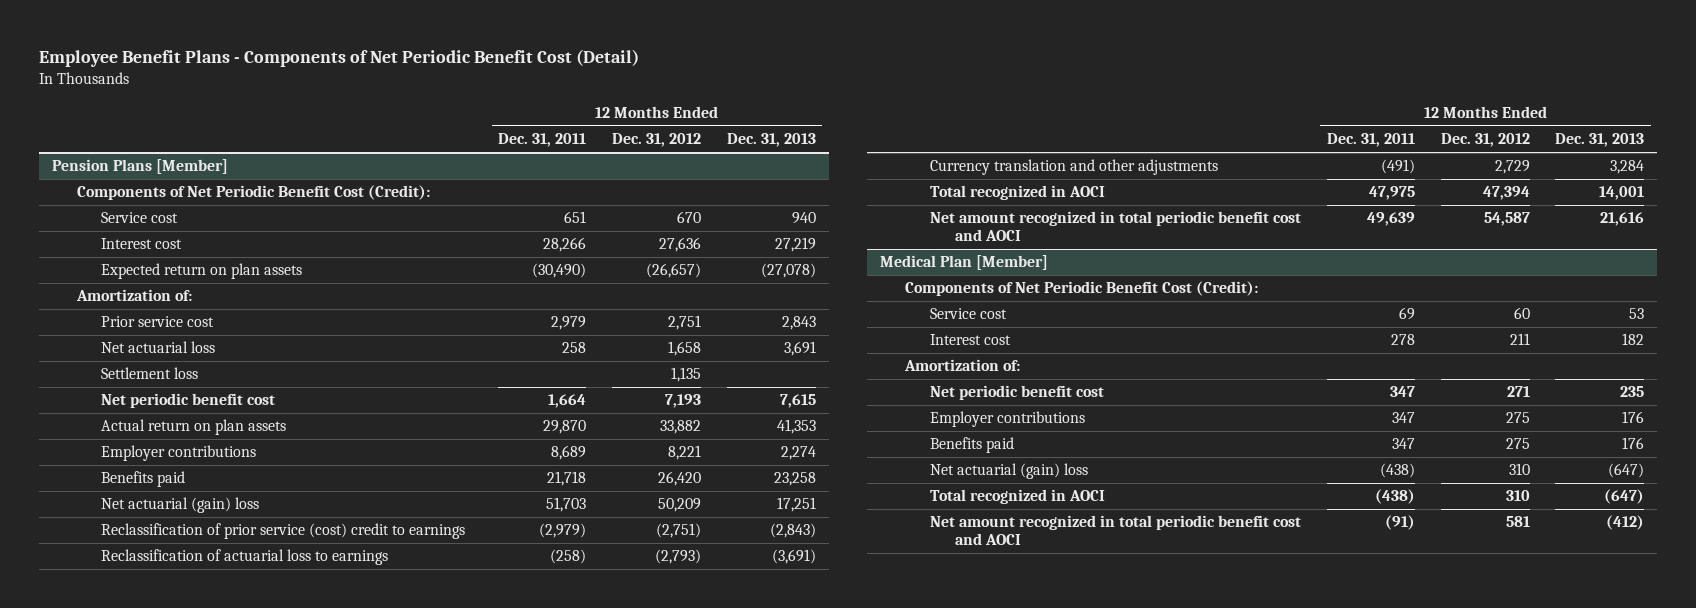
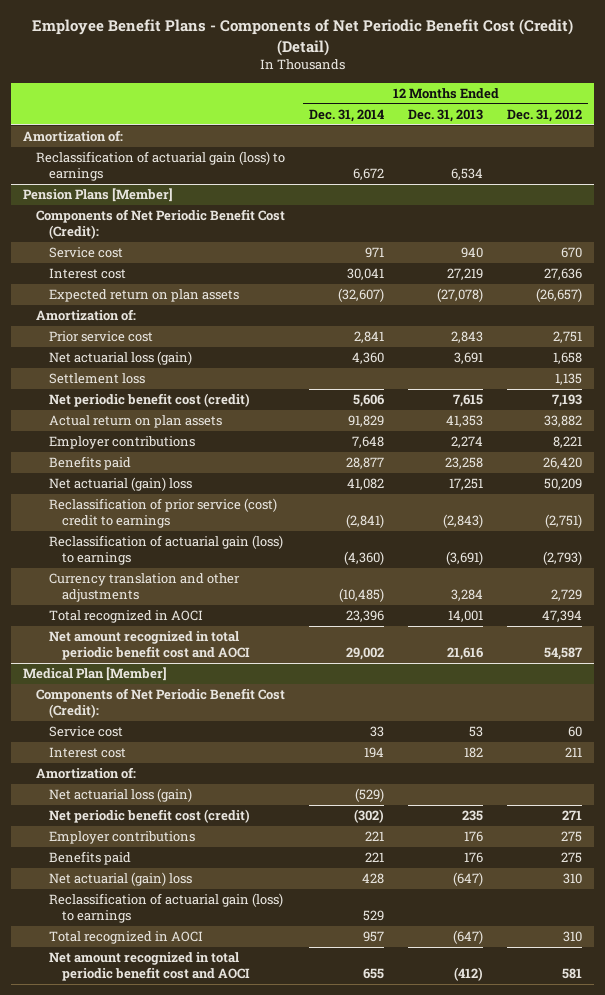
[39,49,640,68] Employee Benefit Plans - Components of Net Periodic Benefit Cost (Detail) -> [31,19,573,56] Employee Benefit Plans - Components of Net Periodic Benefit Cost (Credit) (Detail)
[498,133,587,148] Dec. 31, 2011 -> none
none -> [309,108,385,122] Dec. 31, 2014
none -> [22,130,123,143] Amortization of:
none -> [36,151,286,182] Reclassification of actuarial gain (loss) to earnings
[101,341,216,354] Net actuarial loss -> [49,351,193,366] Net actuarial loss (gain)
[101,393,276,409] Net periodic benefit cost -> [49,393,251,408] Net periodic benefit cost (credit)
[101,549,389,566] Reclassification of actuarial loss to earnings -> [49,535,284,566] Reclassification of actuarial gain (loss) to earnings
none -> [49,788,193,803] Net actuarial loss (gain)
[929,385,1104,401] Net periodic benefit cost -> [49,809,251,824] Net periodic benefit cost (credit)
none -> [49,893,284,924] Reclassification of actuarial gain (loss) to earnings

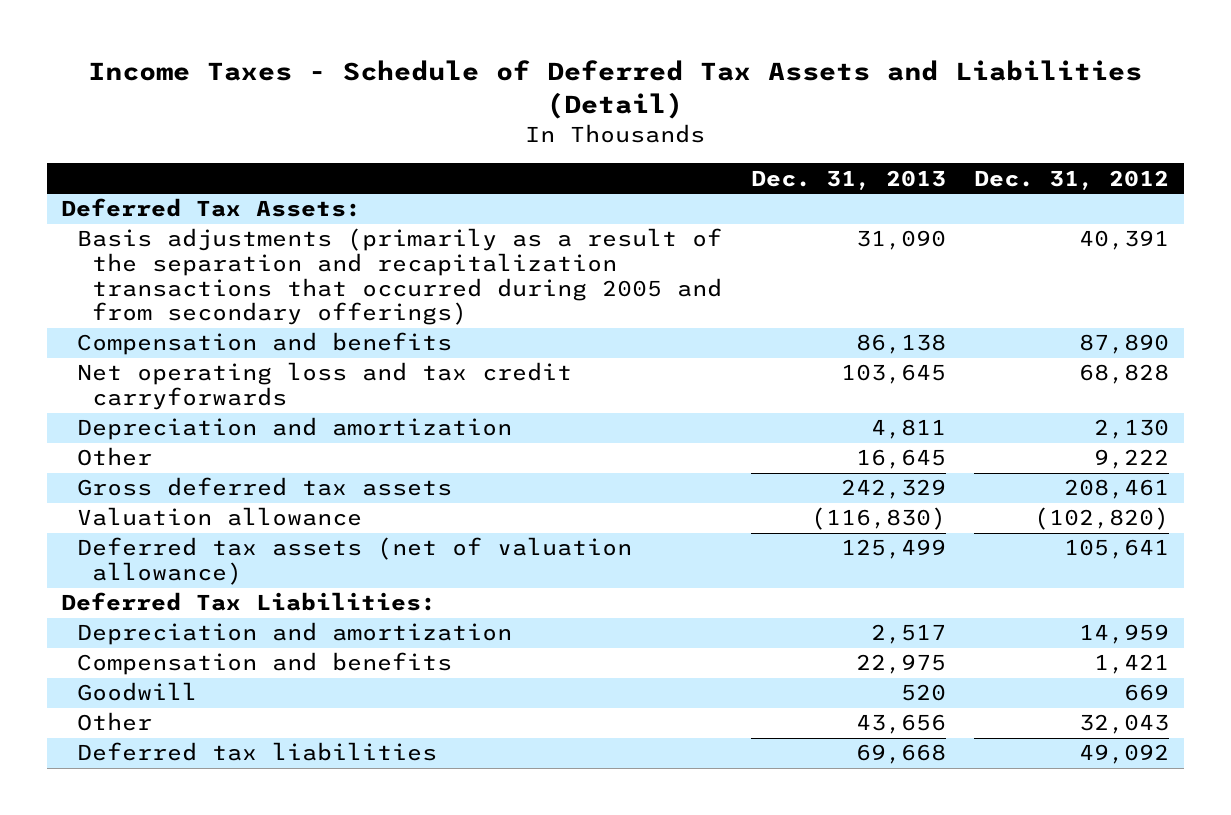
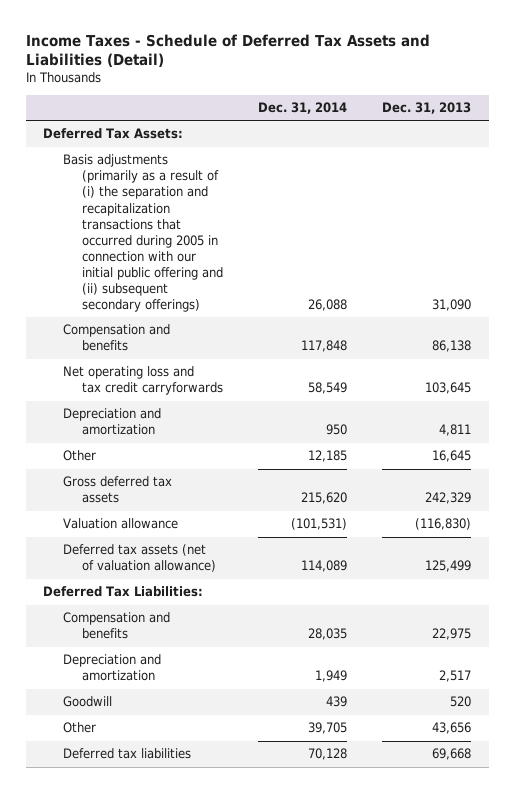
[974,169,1170,190] Dec. 31, 2012 -> none
none -> [258,102,348,115] Dec. 31, 2014
[76,228,723,326] Basis adjustments (primarily as a result of the separation and recapitalization transactions that occurred during 2005 and from secondary offerings) -> [62,154,224,312] Basis adjustments (primarily as a result of (i) the separation and recapitalization transactions that occurred during 2005 in connection with our initial public offering and (ii) subsequent secondary offerings)
[76,622,512,646] Depreciation and amortization -> [62,654,161,682] Depreciation and amortization

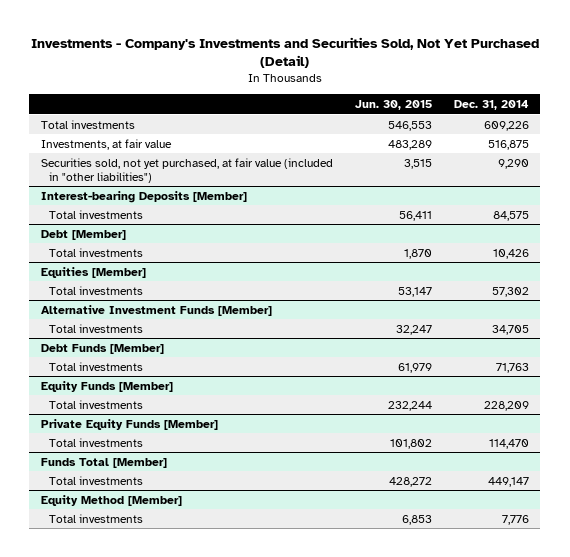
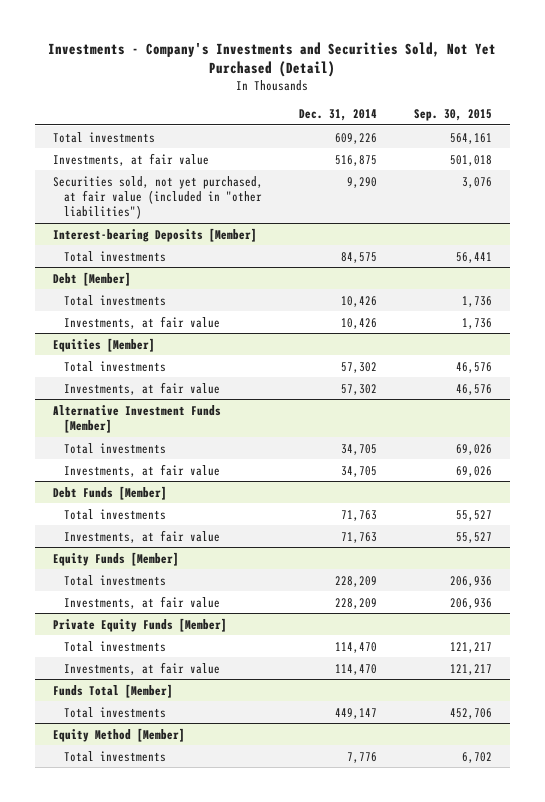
[354,99,432,110] Jun. 30, 2015 -> none
none -> [413,108,492,121] Sep. 30, 2015
none -> [64,315,221,329] Investments, at fair value
none -> [64,381,221,395] Investments, at fair value
none -> [64,463,221,477] Investments, at fair value
none -> [64,529,221,543] Investments, at fair value
none -> [64,595,221,609] Investments, at fair value
none -> [64,661,221,675] Investments, at fair value

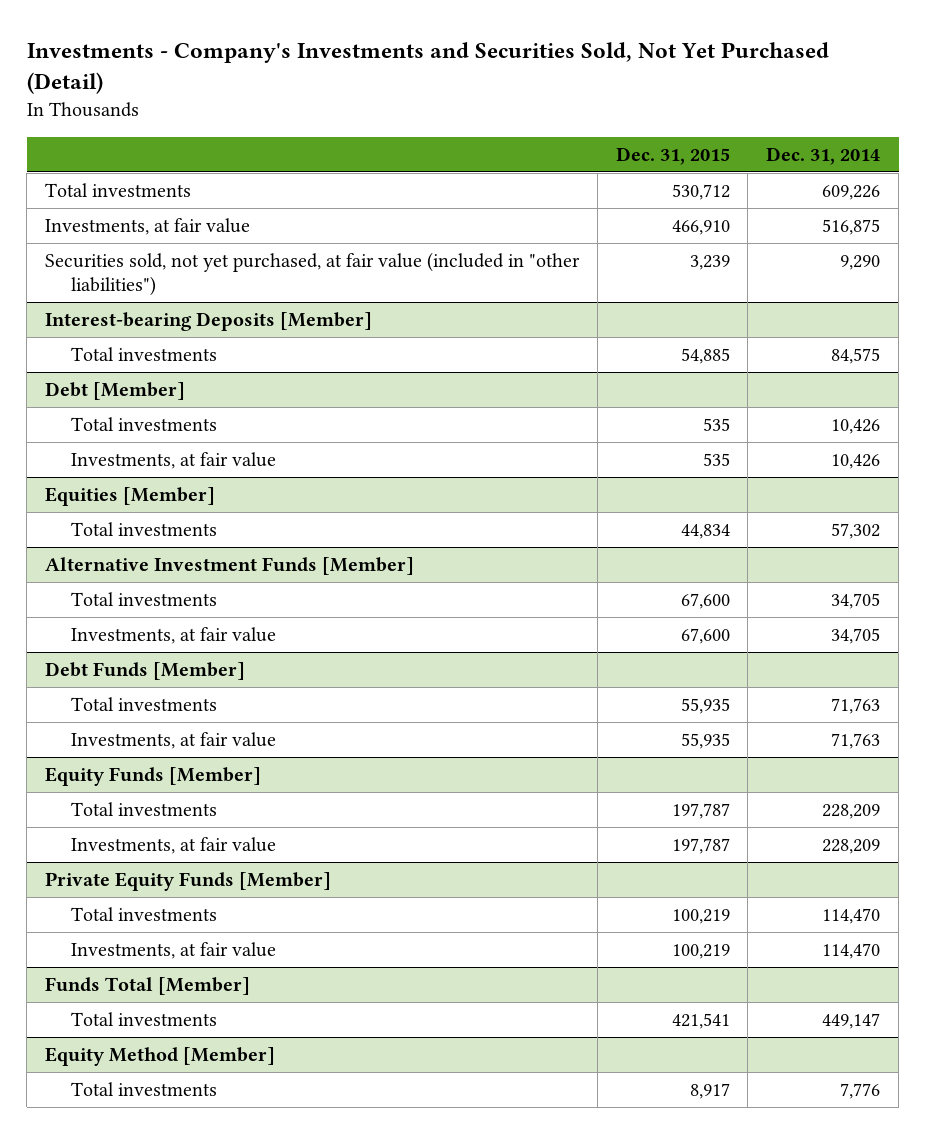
[413,108,492,121] Sep. 30, 2015 -> none
none -> [615,146,730,165] Dec. 31, 2015
[64,381,221,395] Investments, at fair value -> none

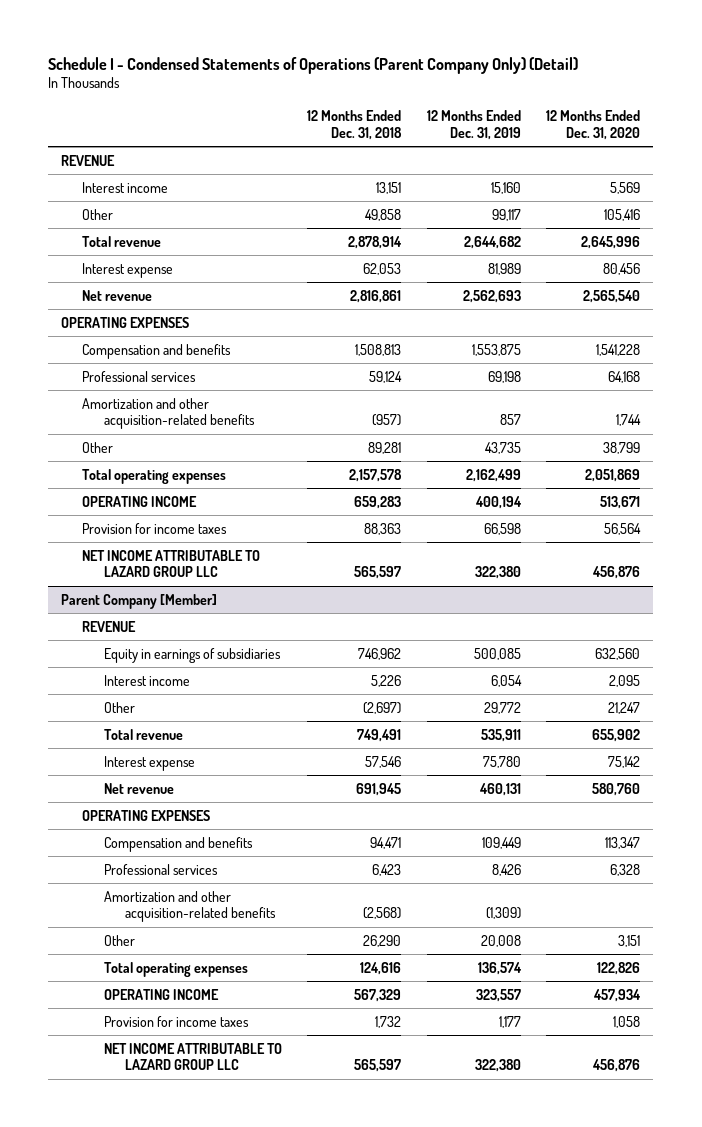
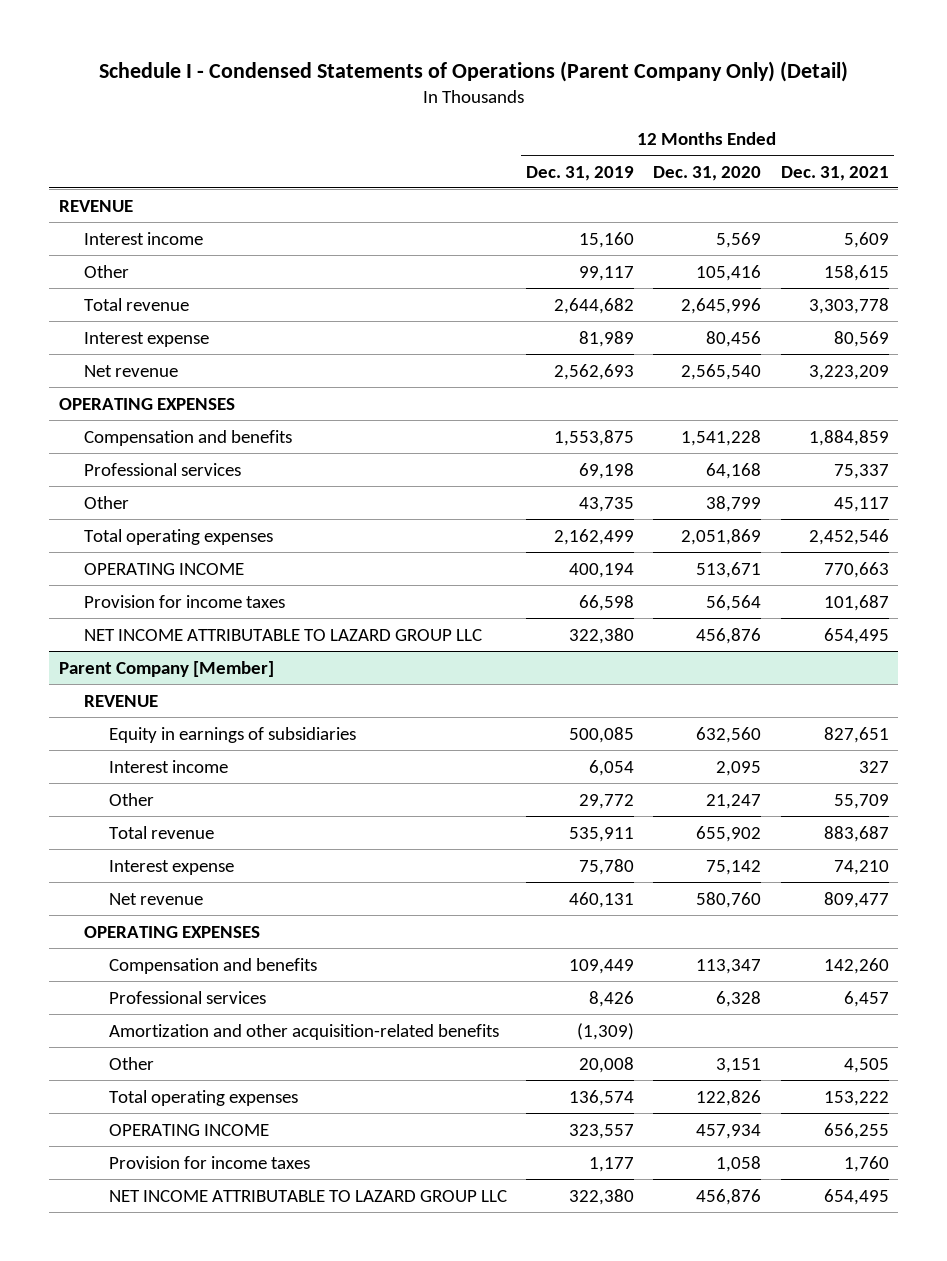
[307,110,403,140] 12 Months Ended Dec. 31, 2018 -> none
none -> [780,165,889,181] Dec. 31, 2021
[82,397,255,430] Amortization and other acquisition-related benefits -> none

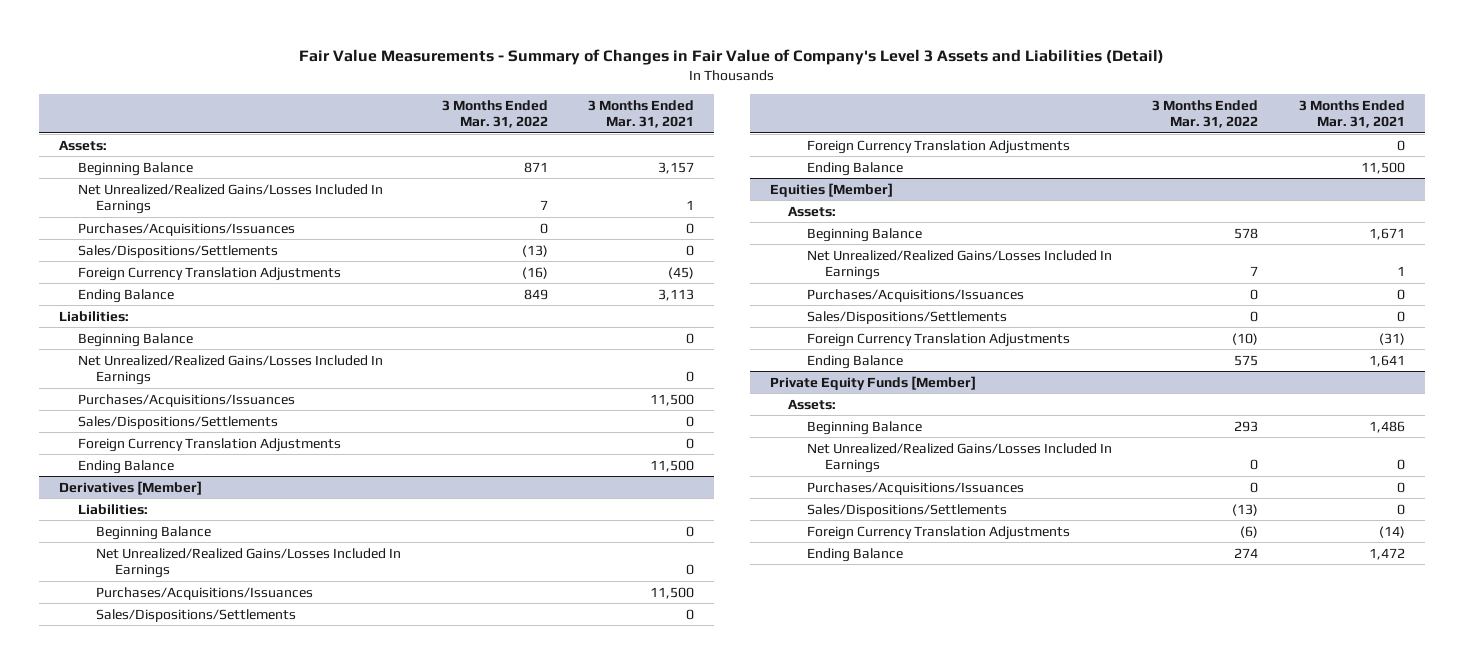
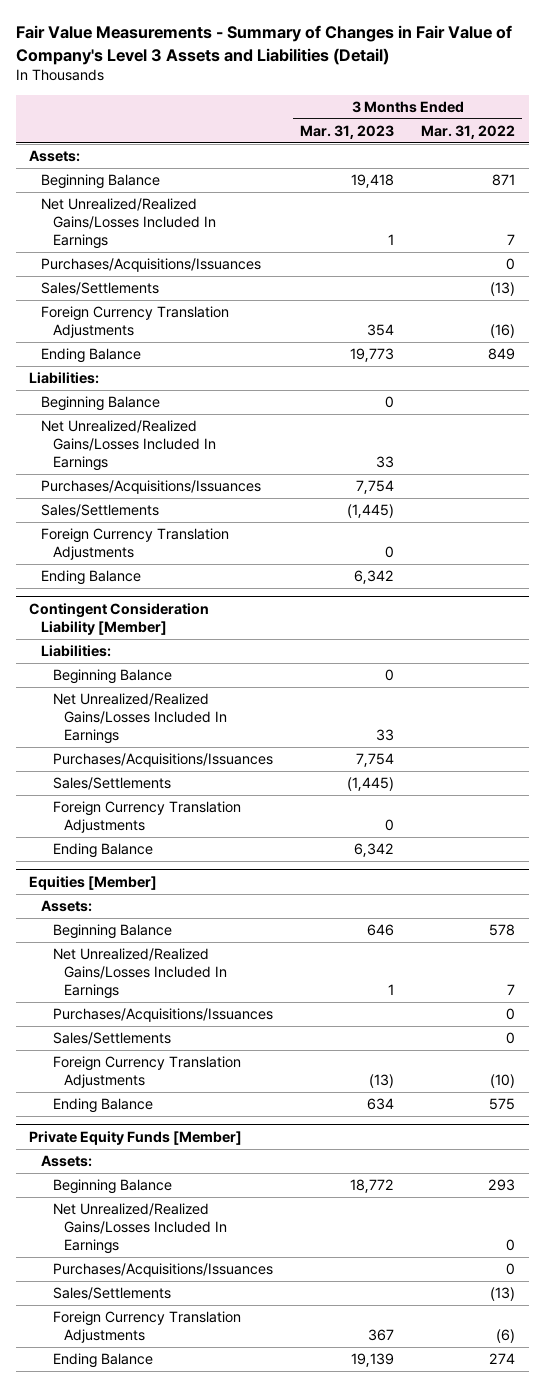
[588,99,695,129] 3 Months Ended Mar. 31, 2021 -> none
none -> [299,124,394,139] Mar. 31, 2023
[77,244,278,258] Sales/Dispositions/Settlements -> [41,282,160,296] Sales/Settlements
[77,415,278,429] Sales/Dispositions/Settlements -> [41,504,160,518] Sales/Settlements
[59,480,203,495] Derivatives [Member] -> none
none -> [29,603,210,635] Contingent Consideration Liability [Member]
[96,608,297,622] Sales/Dispositions/Settlements -> [52,777,171,791] Sales/Settlements
[806,310,1007,324] Sales/Dispositions/Settlements -> [52,1032,171,1046] Sales/Settlements
[806,503,1007,517] Sales/Dispositions/Settlements -> [52,1287,171,1301] Sales/Settlements

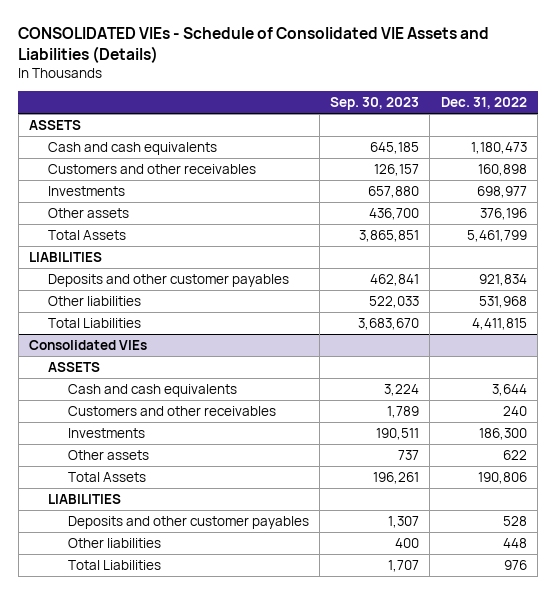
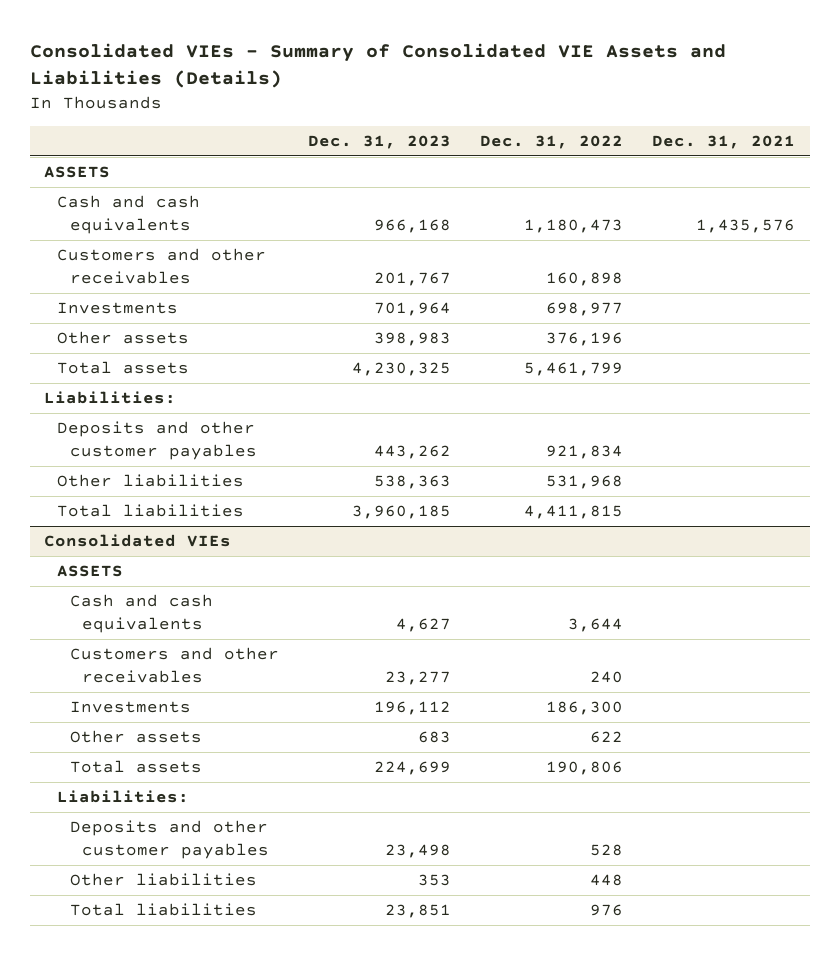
[18,27,490,63] CONSOLIDATED VIEs - Schedule of Consolidated VIE Assets and Liabilities (Details) -> [29,43,726,89] Consolidated VIEs - Summary of Consolidated VIE Assets and Liabilities (Details)
[330,96,420,110] Sep. 30, 2023 -> none
none -> [307,135,451,150] Dec. 31, 2023
none -> [652,135,796,150] Dec. 31, 2021
[48,229,127,240] Total Assets -> [57,361,190,375] Total assets
[29,251,103,262] LIABILITIES -> [44,391,177,405] Liabilities:
[48,317,142,328] Total Liabilities -> [57,504,245,518] Total liabilities
[67,471,146,482] Total Assets -> [69,760,202,774] Total assets
[48,493,122,504] LIABILITIES -> [57,790,190,804] Liabilities:
[67,559,161,570] Total Liabilities -> [69,903,257,917] Total liabilities

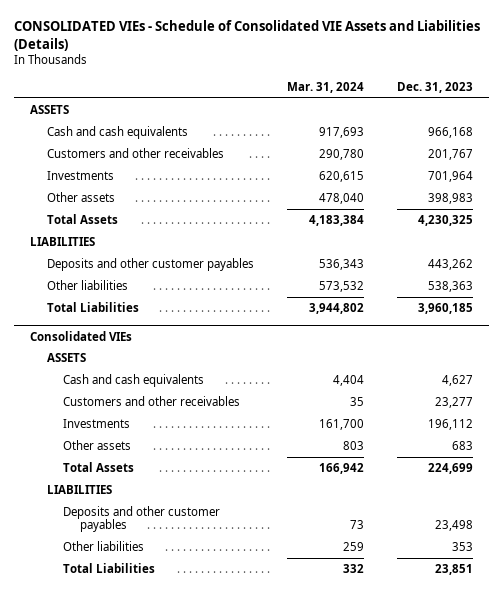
[29,43,726,89] Consolidated VIEs - Summary of Consolidated VIE Assets and Liabilities (Details) -> [13,20,480,52] CONSOLIDATED VIEs - Schedule of Consolidated VIE Assets and Liabilities (Details)
[480,135,624,150] Dec. 31, 2022 -> none
[652,135,796,150] Dec. 31, 2021 -> none
none -> [286,81,364,93] Mar. 31, 2024
[57,361,190,375] Total assets -> [46,213,118,224] Total Assets
[44,391,177,405] Liabilities: -> [30,236,96,246] LIABILITIES
[57,504,245,518] Total liabilities -> [46,301,139,312] Total Liabilities
[69,760,202,774] Total assets -> [63,461,135,472] Total Assets
[57,790,190,804] Liabilities: -> [46,484,112,494] LIABILITIES
[69,903,257,917] Total liabilities -> [63,562,156,573] Total Liabilities

